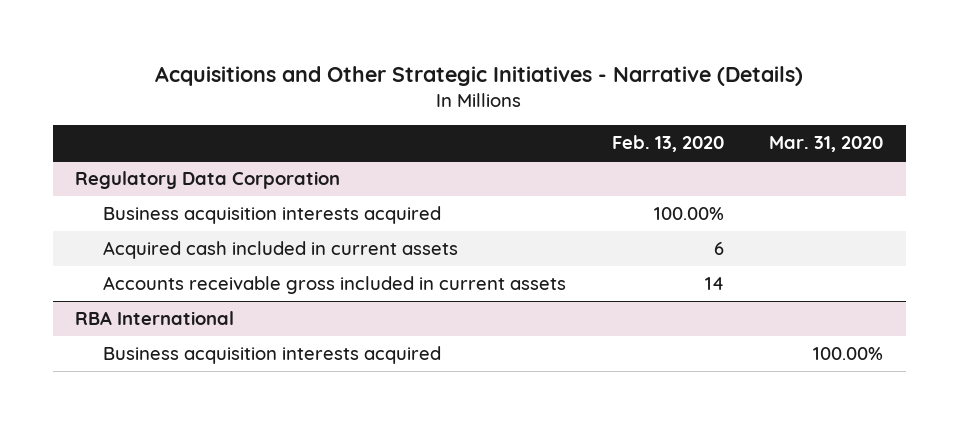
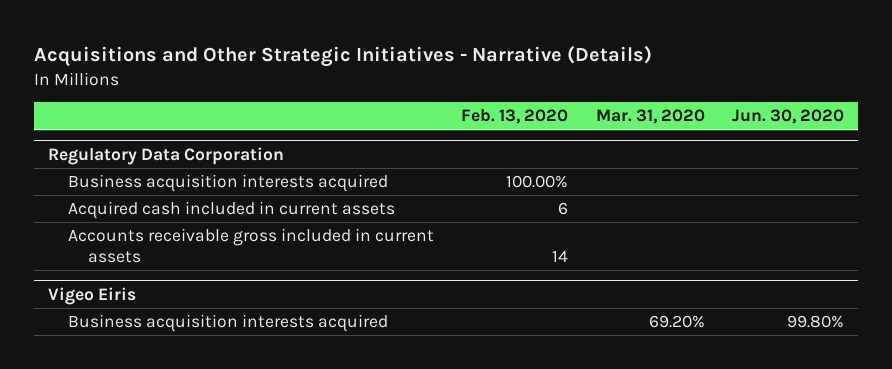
none -> [732,109,845,125] Jun. 30, 2020
[75,311,235,326] RBA International -> none
none -> [47,286,136,305] Vigeo Eiris
[813,347,884,361] 100.00% -> [648,315,705,329] 69.20%

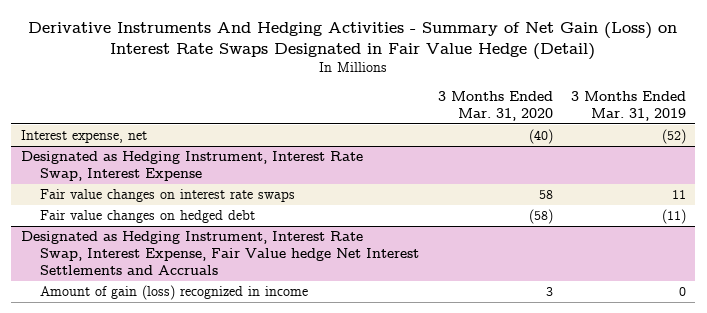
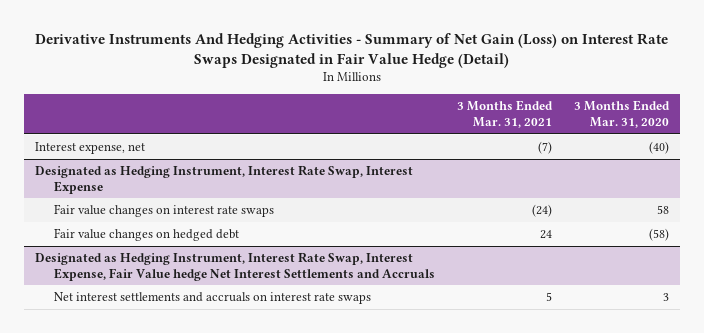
[571,91,687,122] 3 Months Ended Mar. 31, 2019 -> none
none -> [456,100,553,129] 3 Months Ended Mar. 31, 2021
[40,285,309,301] Amount of gain (loss) recognized in income -> [53,292,371,305] Net interest settlements and accruals on interest rate swaps

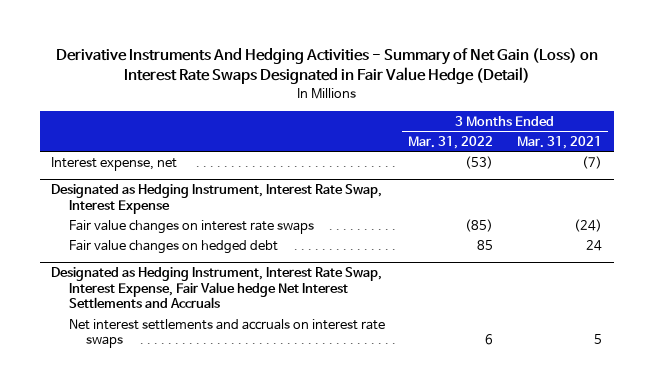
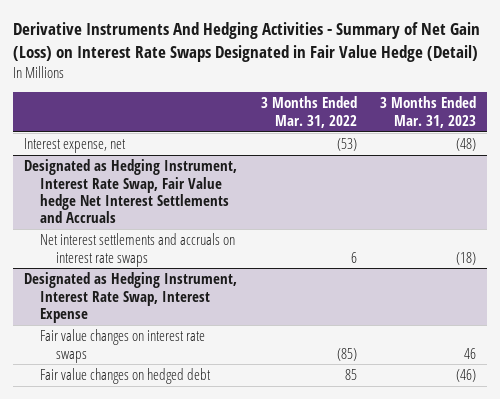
[516,135,602,149] Mar. 31, 2021 -> none
none -> [379,96,476,128] 3 Months Ended Mar. 31, 2023
none -> [24,159,238,224] Designated as Hedging Instrument, Interest Rate Swap, Fair Value hedge Net Interest Settlements and Accruals
none -> [39,233,235,267] Net interest settlements and accruals on interest rate swaps
[51,267,383,309] Designated as Hedging Instrument, Interest Rate Swap, Interest Expense, Fair Value hedge Net Interest Settlements and Accruals -> none
[68,318,385,349] Net interest settlements and accruals on interest rate swaps -> none

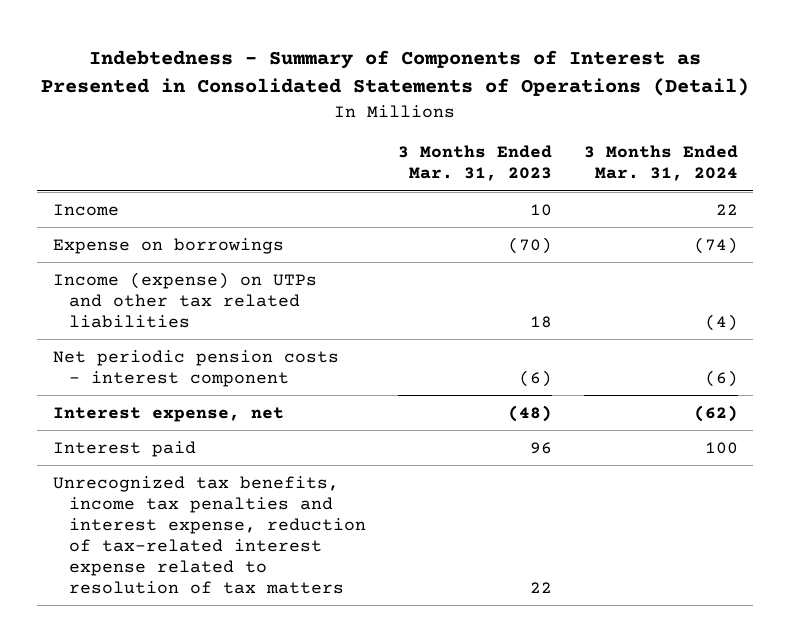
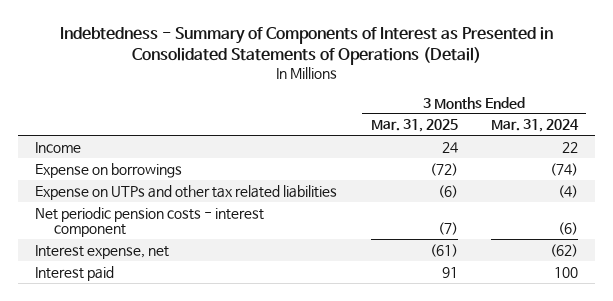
[397,145,552,182] 3 Months Ended Mar. 31, 2023 -> none
none -> [370,119,458,133] Mar. 31, 2025
[52,271,317,328] Income (expense) on UTPs and other tax related liabilities -> [35,184,338,200] Expense on UTPs and other tax related liabilities
[52,475,366,595] Unrecognized tax benefits, income tax penalties and interest expense, reduction of tax-related interest expense related to resolution of tax matters -> none

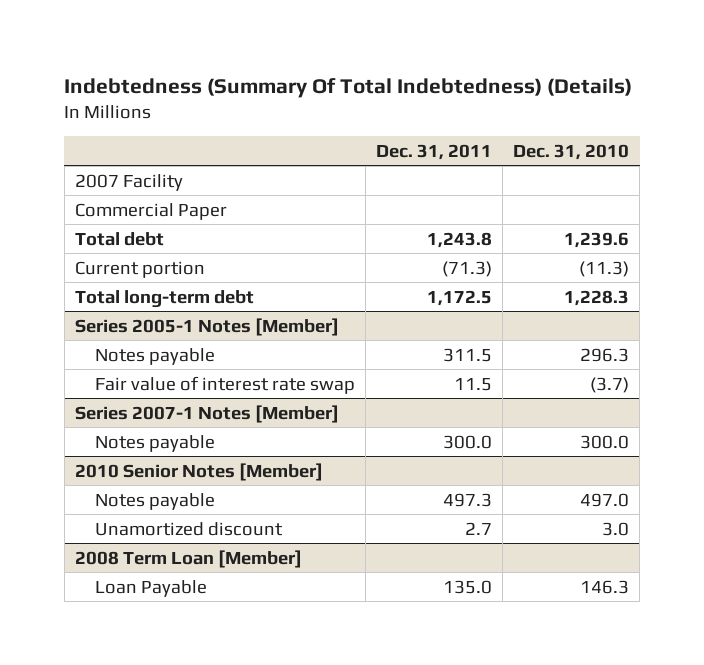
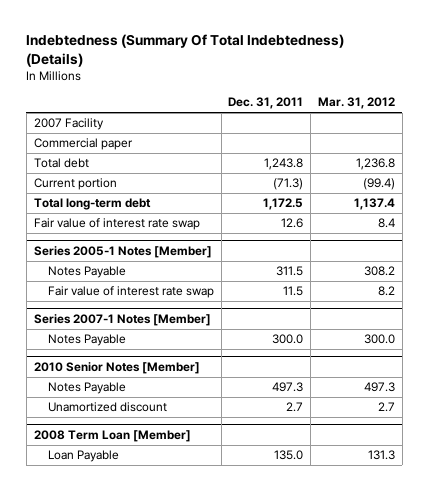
[512,143,629,160] Dec. 31, 2010 -> none
none -> [318,97,396,110] Mar. 31, 2012
[74,202,227,220] Commercial Paper -> [33,138,133,151] Commercial paper
none -> [33,218,200,231] Fair value of interest rate swap
[94,347,215,365] Notes payable -> [47,266,126,279] Notes Payable
[94,434,215,452] Notes payable -> [47,334,126,347] Notes Payable
[94,492,215,510] Notes payable -> [47,382,126,395] Notes Payable

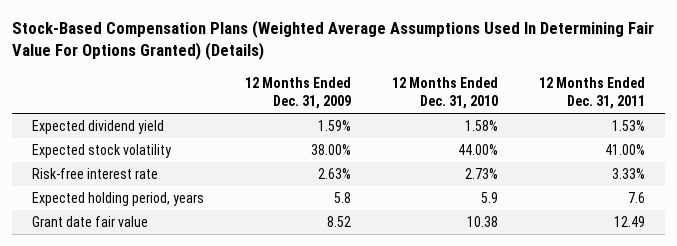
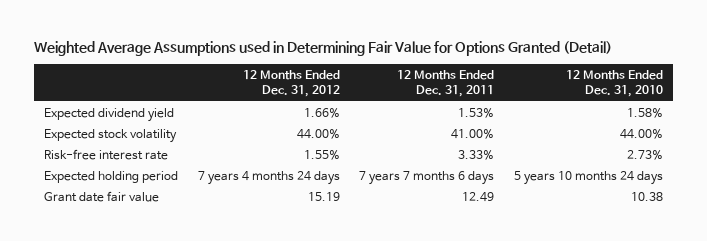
[12,20,655,61] Stock-Based Compensation Plans (Weighted Average Assumptions Used In Determining Fair Value For Options Granted) (Details) -> [33,41,612,57] Weighted Average Assumptions used in Determining Fair Value for Options Granted (Detail)
[245,76,352,109] 12 Months Ended Dec. 31, 2009 -> none
none -> [242,70,340,98] 12 Months Ended Dec. 31, 2012
[32,192,205,207] Expected holding period, years -> [43,171,178,184] Expected holding period
[480,192,498,204] 5.9 -> [514,171,664,186] 5 years 10 months 24 days
[627,192,645,204] 7.6 -> [359,171,495,186] 7 years 7 months 6 days

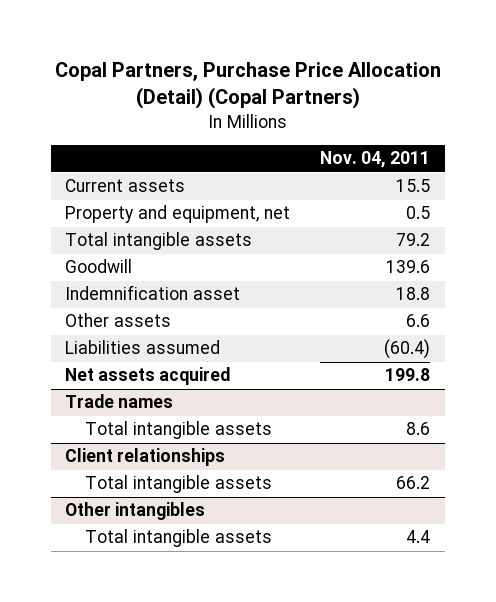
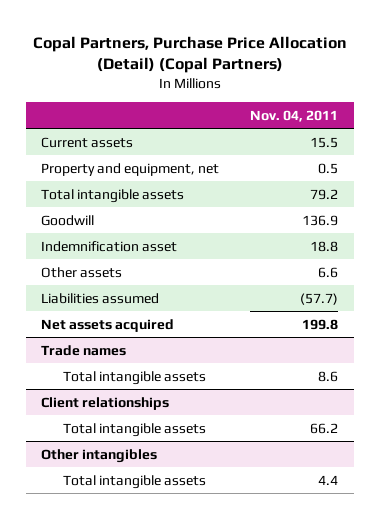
[386,260,431,274] 139.6 -> [302,214,339,226] 136.9
[384,339,431,360] (60.4) -> [300,292,339,305] (57.7)

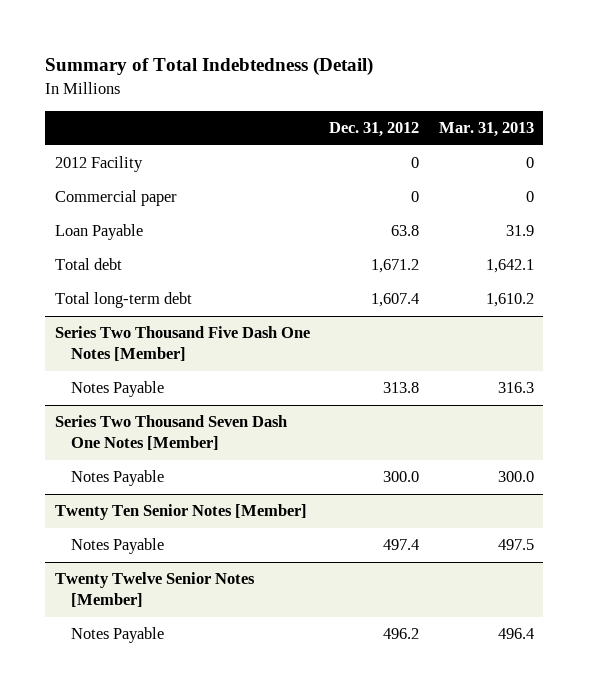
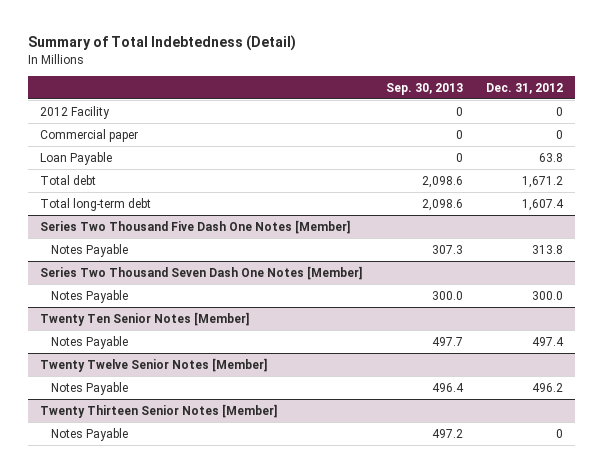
[438,121,534,137] Mar. 31, 2013 -> none
none -> [385,82,463,95] Sep. 30, 2013
none -> [40,403,278,418] Twenty Thirteen Senior Notes [Member]
none -> [50,427,128,441] Notes Payable

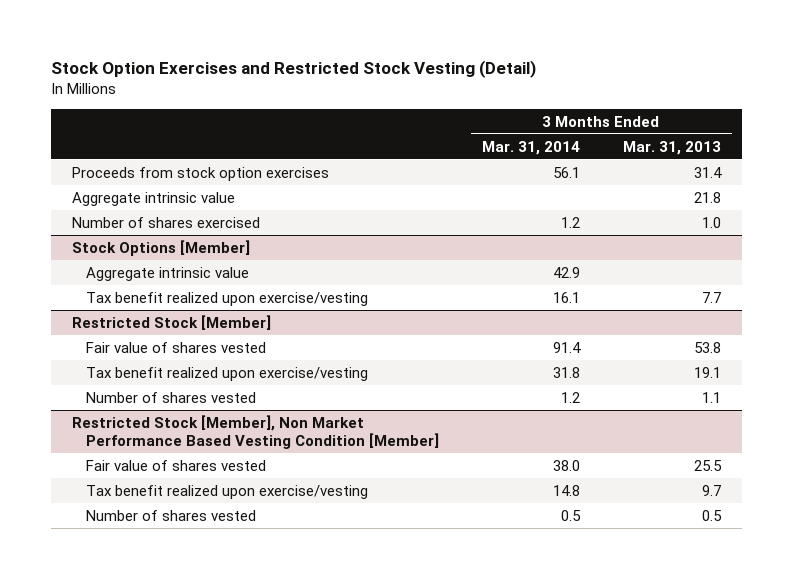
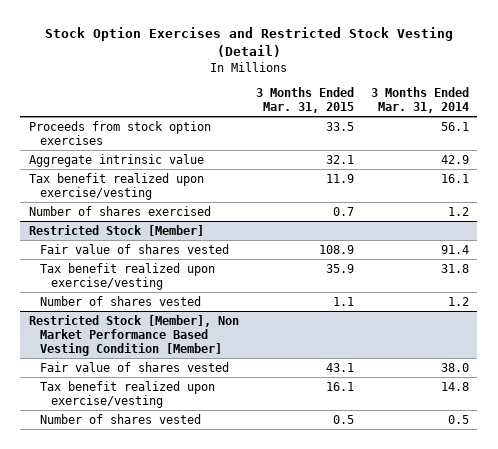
[622,140,721,155] Mar. 31, 2013 -> none
none -> [255,86,354,114] 3 Months Ended Mar. 31, 2015
[72,191,236,206] Aggregate intrinsic value -> none
[72,239,251,256] Stock Options [Member] -> none
[72,216,261,228] Number of shares exercised -> [28,205,211,216] Number of shares exercised

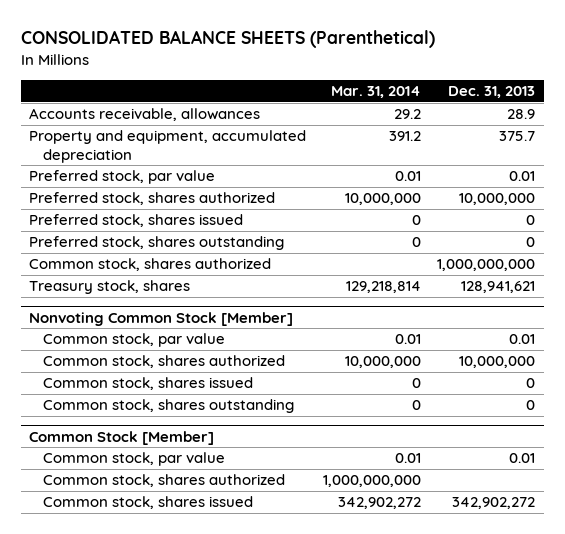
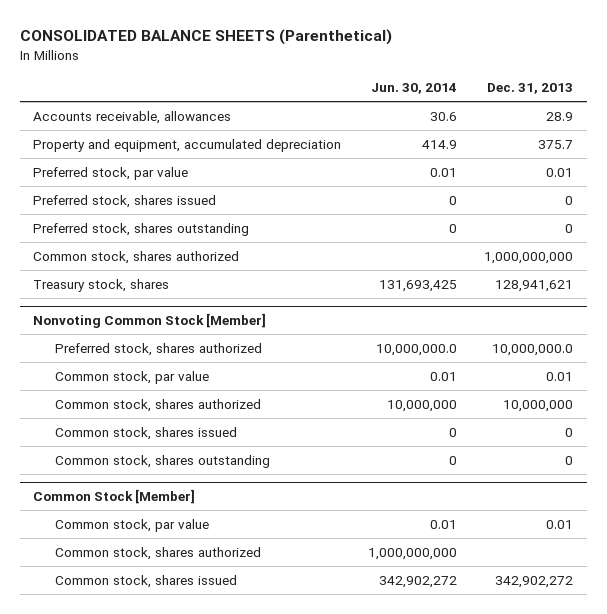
[330,86,421,99] Mar. 31, 2014 -> none
none -> [371,83,458,95] Jun. 30, 2014
[29,192,276,206] Preferred stock, shares authorized -> none
none -> [55,342,263,356] Preferred stock, shares authorized

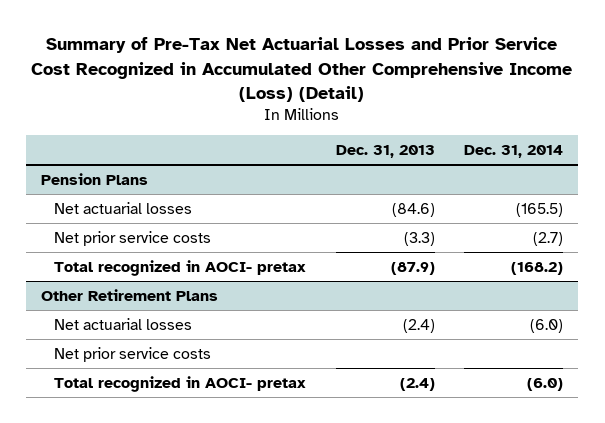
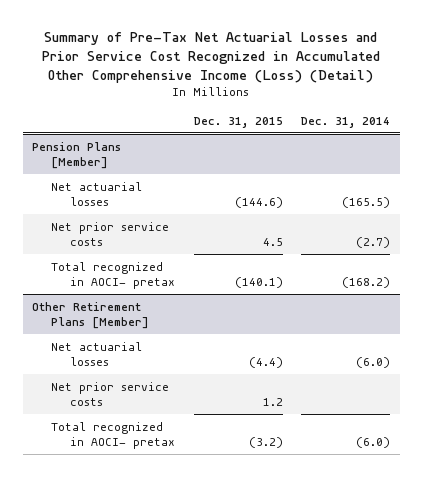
[335,145,435,159] Dec. 31, 2013 -> none
none -> [193,116,283,128] Dec. 31, 2015
[41,172,149,185] Pension Plans -> [32,141,122,169] Pension Plans [Member]
[41,288,219,301] Other Retirement Plans -> [32,301,150,329] Other Retirement Plans [Member]

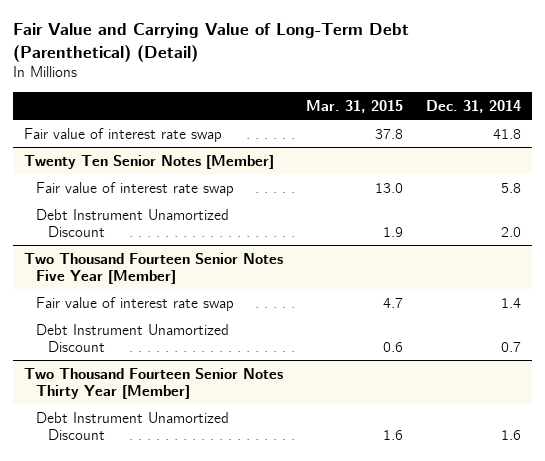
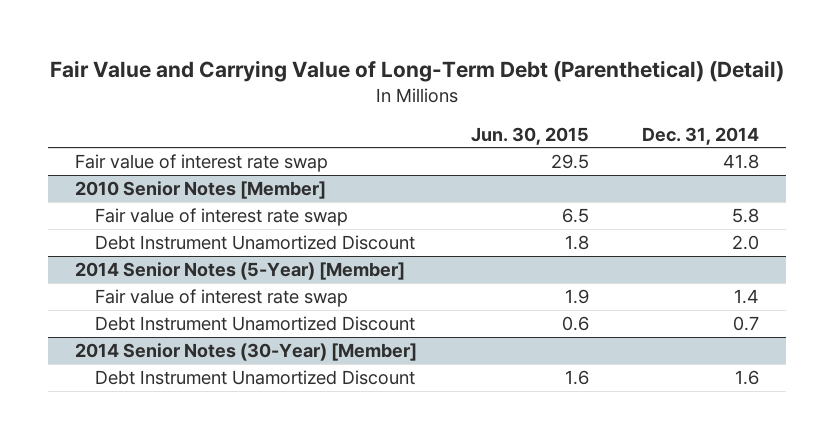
[305,99,403,113] Mar. 31, 2015 -> none
none -> [470,126,589,145] Jun. 30, 2015
[24,154,275,169] Twenty Ten Senior Notes [Member] -> [74,181,326,200] 2010 Senior Notes [Member]
[24,252,284,284] Two Thousand Fourteen Senior Notes Five Year [Member] -> [74,262,405,281] 2014 Senior Notes (5-Year) [Member]
[24,367,284,399] Two Thousand Fourteen Senior Notes Thirty Year [Member] -> [74,343,417,362] 2014 Senior Notes (30-Year) [Member]

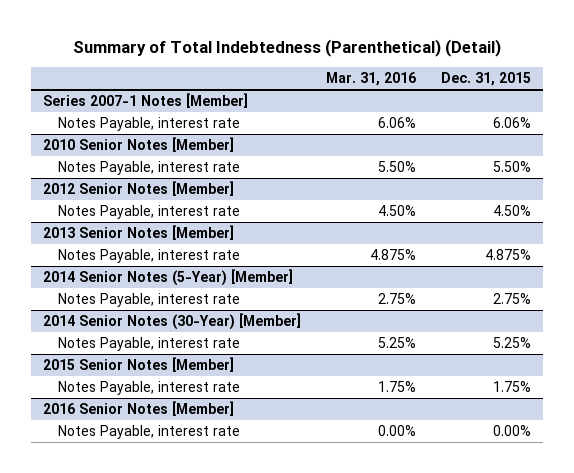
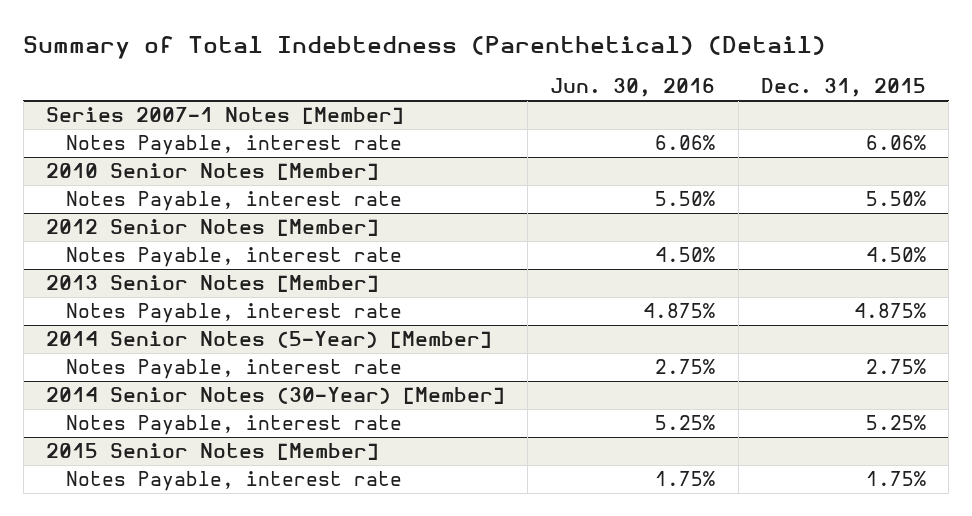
[326,72,417,87] Mar. 31, 2016 -> none
none -> [550,78,716,98] Jun. 30, 2016
[43,400,235,416] 2016 Senior Notes [Member] -> none
[57,424,240,439] Notes Payable, interest rate -> none

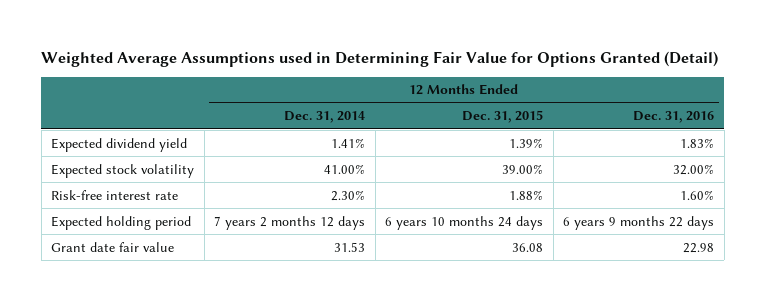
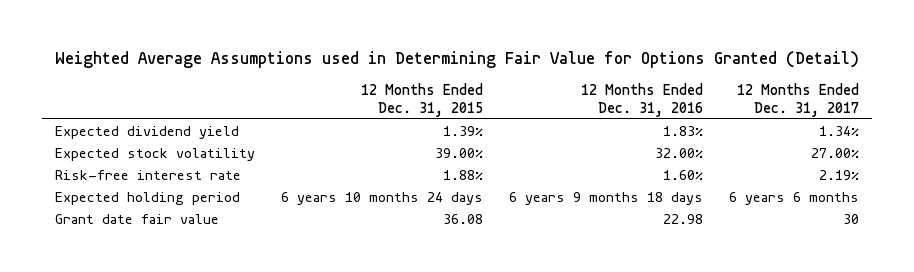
[284,111,366,124] Dec. 31, 2014 -> none
none -> [737,83,860,117] 12 Months Ended Dec. 31, 2017
[563,215,715,230] 6 years 9 months 22 days -> [509,192,704,206] 6 years 9 months 18 days

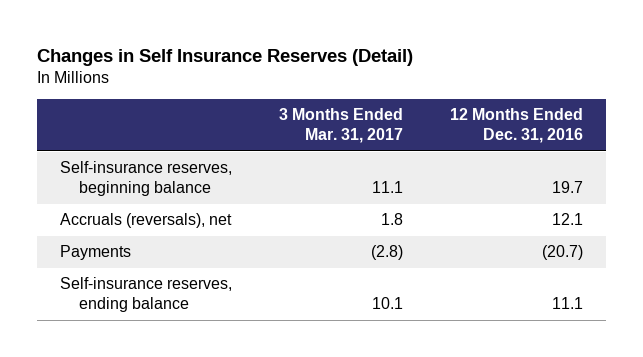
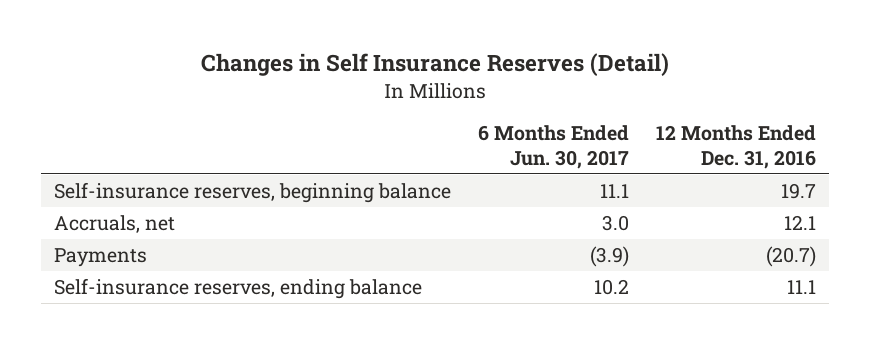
[278,108,403,144] 3 Months Ended Mar. 31, 2017 -> none
none -> [477,125,629,169] 6 Months Ended Jun. 30, 2017
[60,213,233,229] Accruals (reversals), net -> [53,215,175,234] Accruals, net

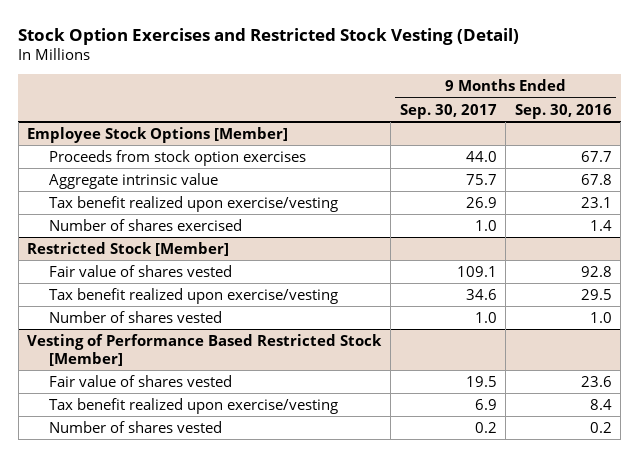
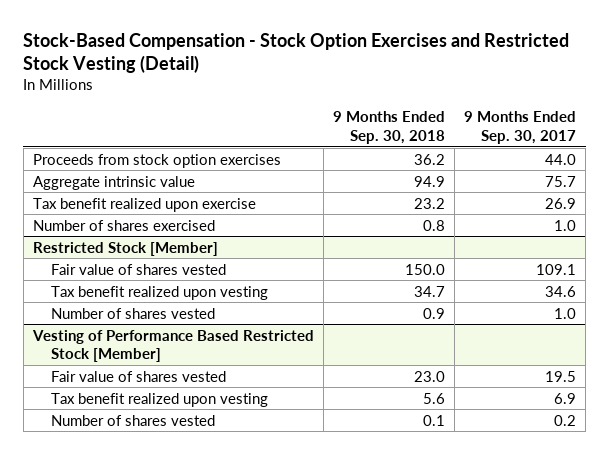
[18,27,520,45] Stock Option Exercises and Restricted Stock Vesting (Detail) -> [23,32,570,74] Stock-Based Compensation - Stock Option Exercises and Restricted Stock Vesting (Detail)
[514,103,612,119] Sep. 30, 2016 -> none
none -> [332,111,445,144] 9 Months Ended Sep. 30, 2018
[27,126,289,143] Employee Stock Options [Member] -> none
[49,195,339,212] Tax benefit realized upon exercise/vesting -> [32,197,256,212] Tax benefit realized upon exercise
[49,287,339,304] Tax benefit realized upon exercise/vesting -> [51,285,269,300] Tax benefit realized upon vesting
[49,397,339,414] Tax benefit realized upon exercise/vesting -> [51,392,269,407] Tax benefit realized upon vesting

